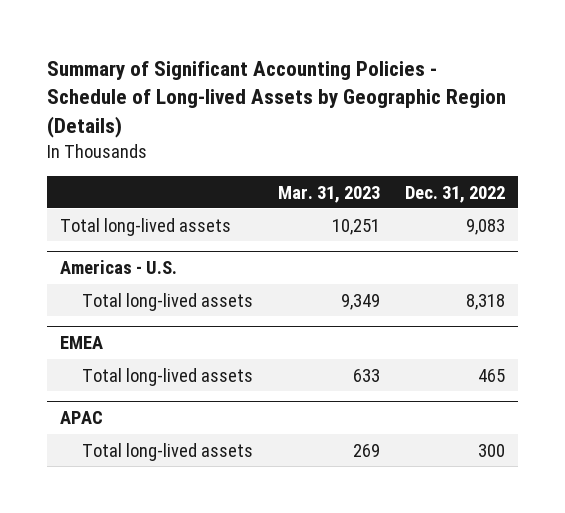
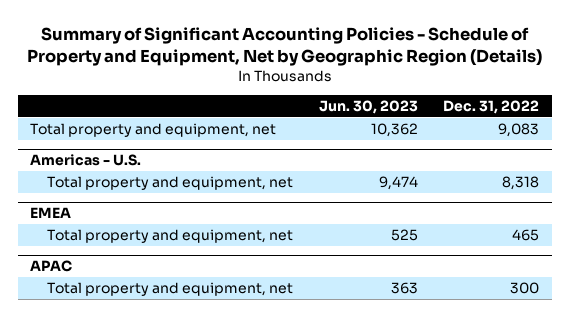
[47,60,507,138] Summary of Significant Accounting Policies - Schedule of Long-lived Assets by Geographic Region (Details) -> [26,26,542,66] Summary of Significant Accounting Policies - Schedule of Property and Equipment, Net by Geographic Region (Details)
[277,185,380,203] Mar. 31, 2023 -> none
none -> [318,100,418,115] Jun. 30, 2023
[59,217,231,236] Total long-lived assets -> [30,123,277,138] Total property and equipment, net
[81,292,253,311] Total long-lived assets -> [46,176,293,191] Total property and equipment, net
[81,367,253,386] Total long-lived assets -> [46,229,293,244] Total property and equipment, net
[81,442,253,461] Total long-lived assets -> [46,282,293,297] Total property and equipment, net

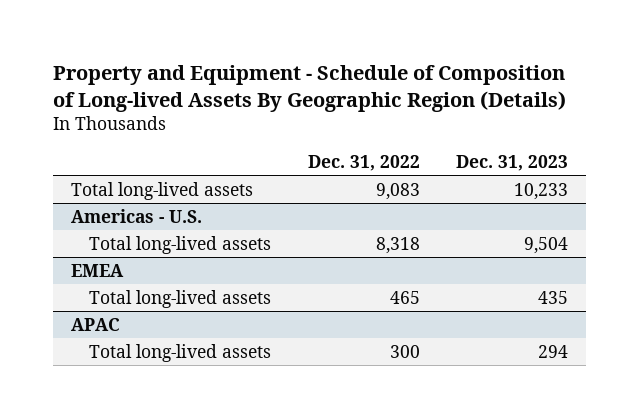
[26,26,542,66] Summary of Significant Accounting Policies - Schedule of Property and Equipment, Net by Geographic Region (Details) -> [52,64,566,112] Property and Equipment - Schedule of Composition of Long-lived Assets By Geographic Region (Details)
[318,100,418,115] Jun. 30, 2023 -> none
none -> [456,154,569,171] Dec. 31, 2023
[30,123,277,138] Total property and equipment, net -> [70,181,253,200] Total long-lived assets
[46,176,293,191] Total property and equipment, net -> [89,235,272,254] Total long-lived assets
[46,229,293,244] Total property and equipment, net -> [89,289,272,308] Total long-lived assets
[46,282,293,297] Total property and equipment, net -> [89,343,272,362] Total long-lived assets

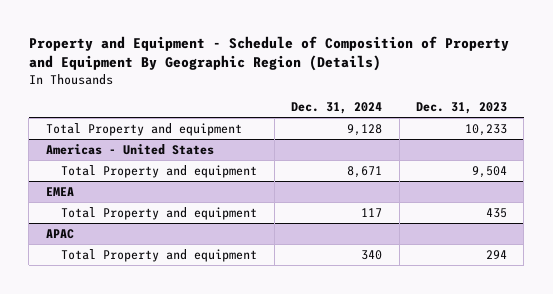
[52,64,566,112] Property and Equipment - Schedule of Composition of Long-lived Assets By Geographic Region (Details) -> [28,35,509,72] Property and Equipment - Schedule of Composition of Property and Equipment By Geographic Region (Details)
[307,154,420,171] Dec. 31, 2022 -> none
none -> [291,101,383,114] Dec. 31, 2024
[70,181,253,200] Total long-lived assets -> [45,122,242,136] Total Property and equipment
[70,208,202,223] Americas - U.S. -> [45,143,214,155] Americas - United States
[89,235,272,254] Total long-lived assets -> [61,164,258,178] Total Property and equipment
[89,289,272,308] Total long-lived assets -> [61,206,258,220] Total Property and equipment
[89,343,272,362] Total long-lived assets -> [61,248,258,262] Total Property and equipment

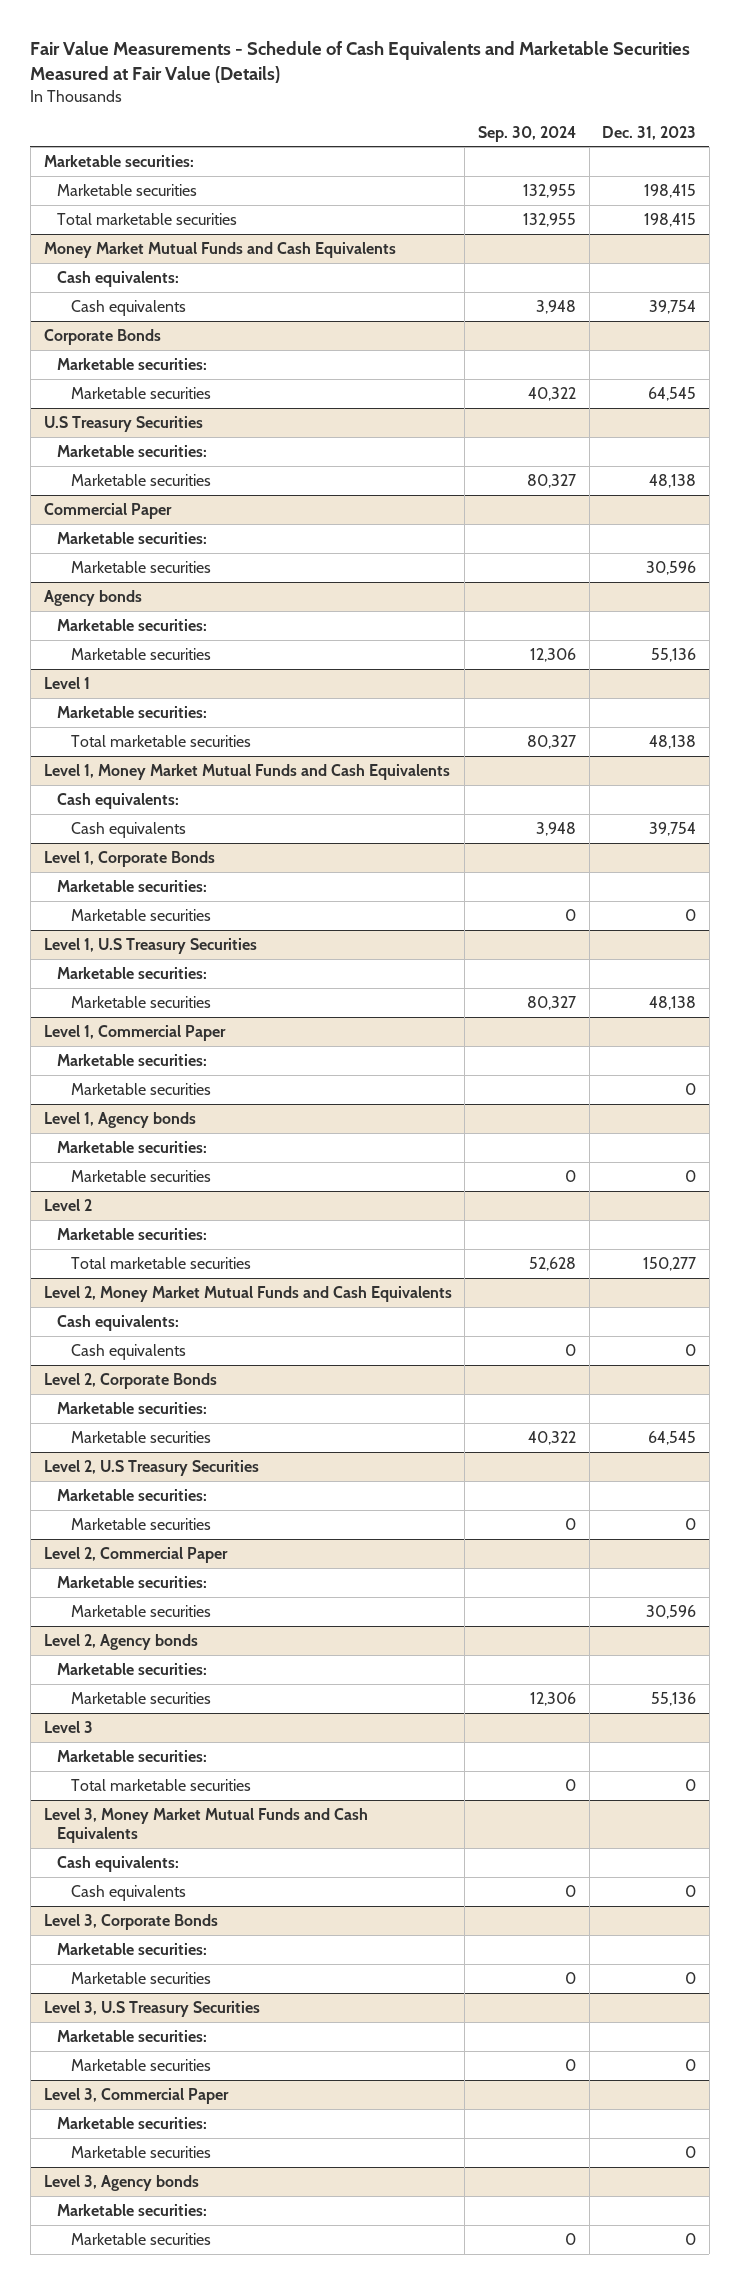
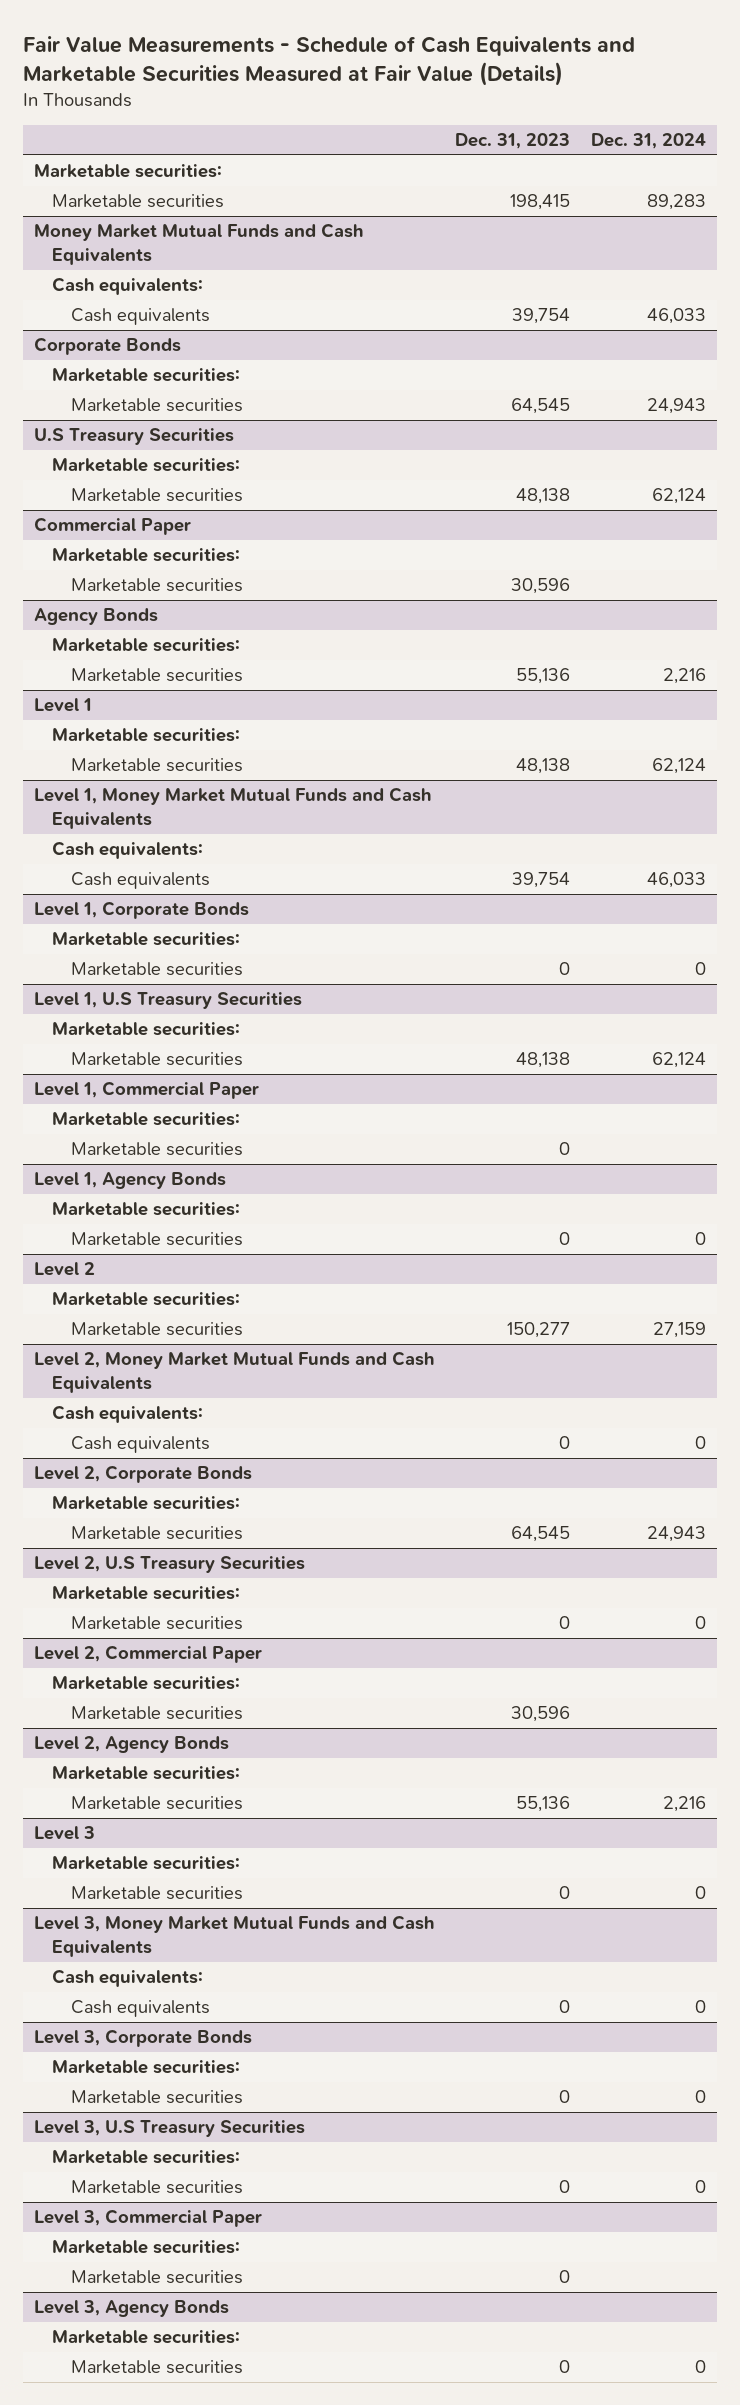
[477,125,576,142] Sep. 30, 2024 -> none
none -> [591,133,707,150] Dec. 31, 2024
[57,212,238,225] Total marketable securities -> none
[43,589,142,606] Agency bonds -> [33,608,158,626] Agency Bonds
[70,734,251,747] Total marketable securities -> [70,758,243,773] Marketable securities
[43,1111,196,1128] Level 1, Agency bonds -> [33,1172,226,1190] Level 1, Agency Bonds
[70,1256,251,1269] Total marketable securities -> [70,1322,243,1337] Marketable securities
[43,1633,198,1650] Level 2, Agency bonds -> [33,1736,229,1754] Level 2, Agency Bonds
[70,1778,251,1791] Total marketable securities -> [70,1886,243,1901] Marketable securities
[43,2174,199,2191] Level 3, Agency bonds -> [33,2300,229,2318] Level 3, Agency Bonds

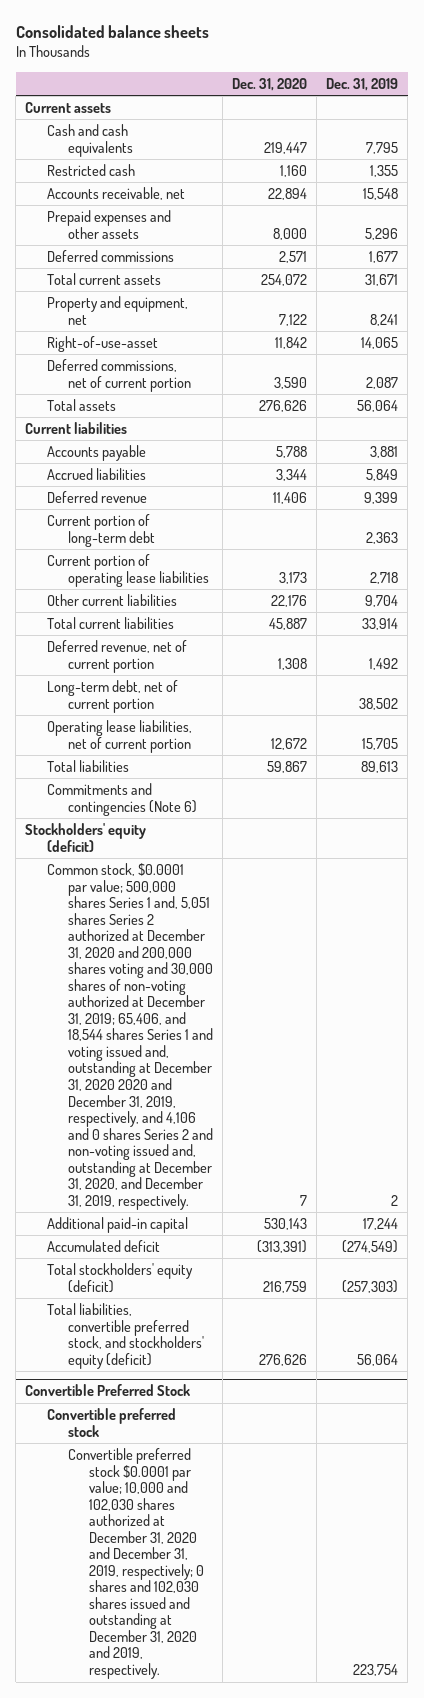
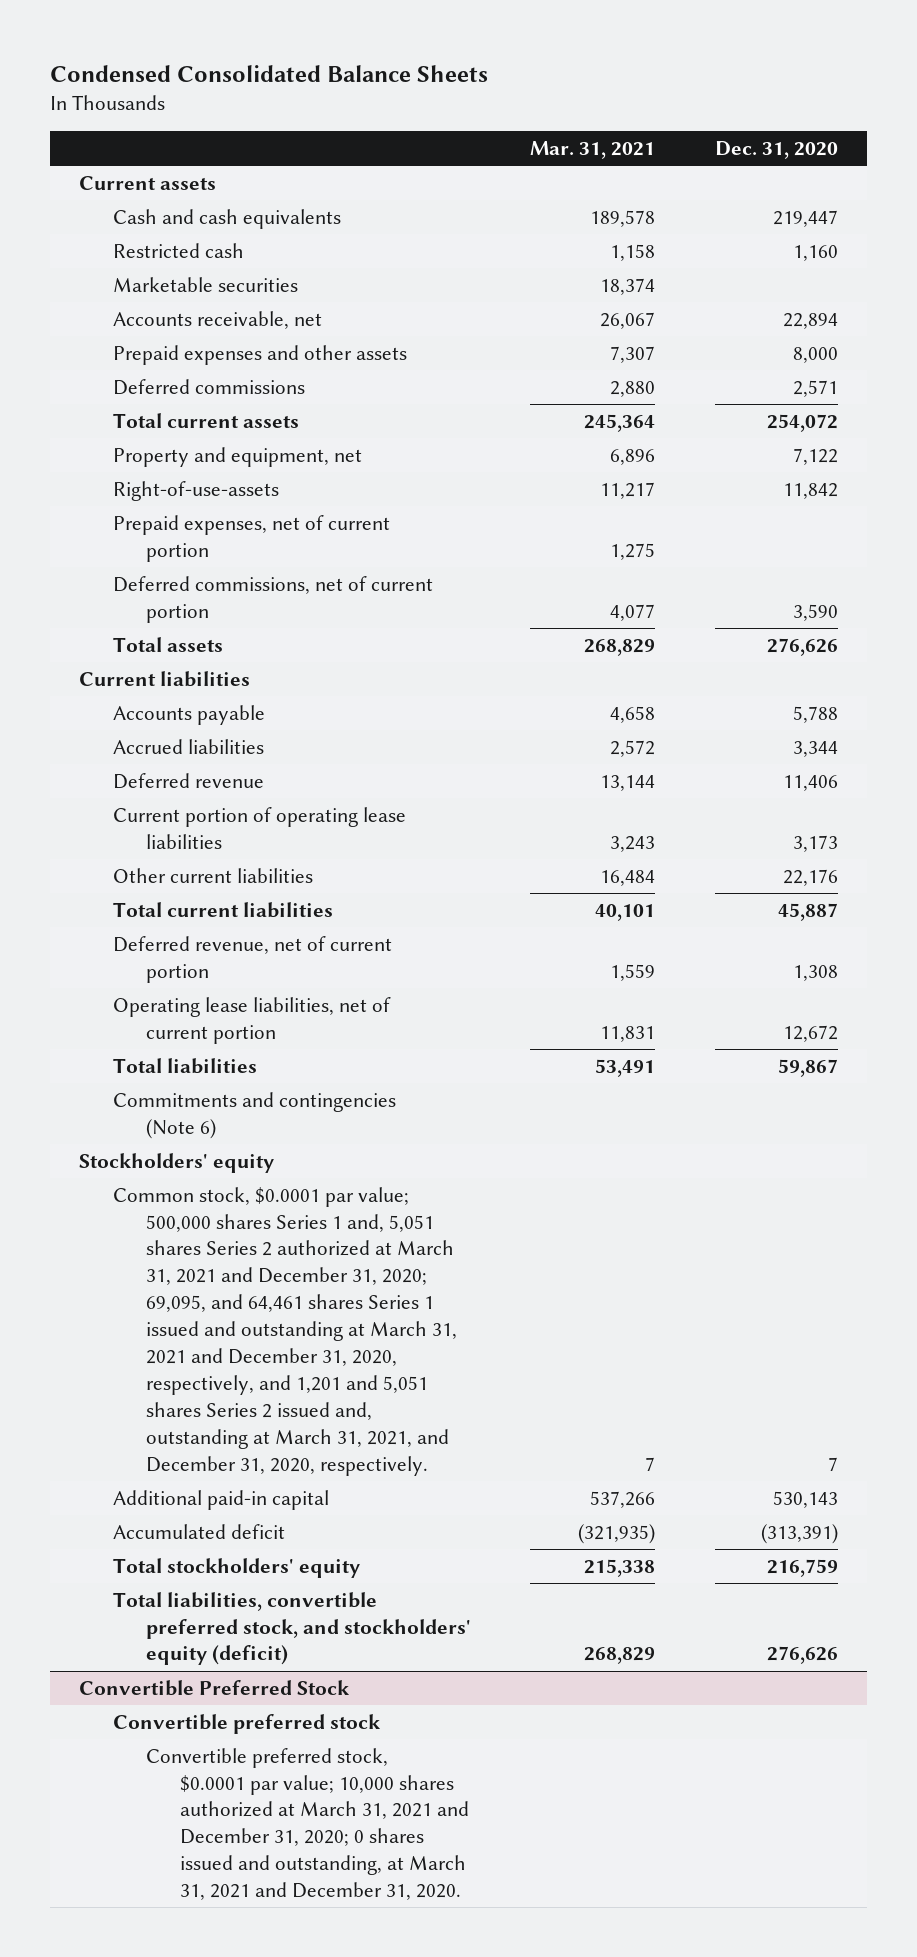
[15,25,209,39] Consolidated balance sheets -> [49,65,488,83] Condensed Consolidated Balance Sheets
[326,77,399,91] Dec. 31, 2019 -> none
none -> [530,141,656,160] Mar. 31, 2021
none -> [112,276,298,292] Marketable securities
[46,335,158,352] Right-of-use-asset -> [112,480,279,501] Right-of-use-assets
none -> [112,514,390,562] Prepaid expenses, net of current portion
[46,513,156,547] Current portion of long-term debt -> none
[46,679,178,713] Long-term debt, net of current portion -> none
[25,822,147,852] Stockholders' equity (deficit) -> [79,1152,275,1173] Stockholders' equity
[46,862,214,1210] Common stock, $0.0001 par value; 500,000 shares Series 1 and, 5,051 shares Series 2 authorized at December 31, 2020 and 200,000 shares voting and 30,000 shares of non-voting authorized at December 31, 2019; 65,406, and 18,544 shares Series 1 and voting issued and, outstanding at December 31, 2020 2020 and December 31, 2019, respectively, and 4,106 and 0 shares Series 2 and non-voting issued and, outstanding at December 31, 2020, and December 31, 2019, respectively. -> [112,1186,458,1476] Common stock, $0.0001 par value; 500,000 shares Series 1 and, 5,051 shares Series 2 authorized at March 31, 2021 and December 31, 2020; 69,095, and 64,461 shares Series 1 issued and outstanding at March 31, 2021 and December 31, 2020, respectively, and 1,201 and 5,051 shares Series 2 issued and, outstanding at March 31, 2021, and December 31, 2020, respectively.
[46,1262,193,1293] Total stockholders' equity (deficit) -> [112,1557,360,1578] Total stockholders' equity
[68,1447,205,1680] Convertible preferred stock $0.0001 par value; 10,000 and 102,030 shares authorized at December 31, 2020 and December 31, 2019, respectively; 0 shares and 102,030 shares issued and outstanding at December 31, 2020 and 2019, respectively. -> [146,1747,469,1901] Convertible preferred stock, $0.0001 par value; 10,000 shares authorized at March 31, 2021 and December 31, 2020; 0 shares issued and outstanding, at March 31, 2021 and December 31, 2020.

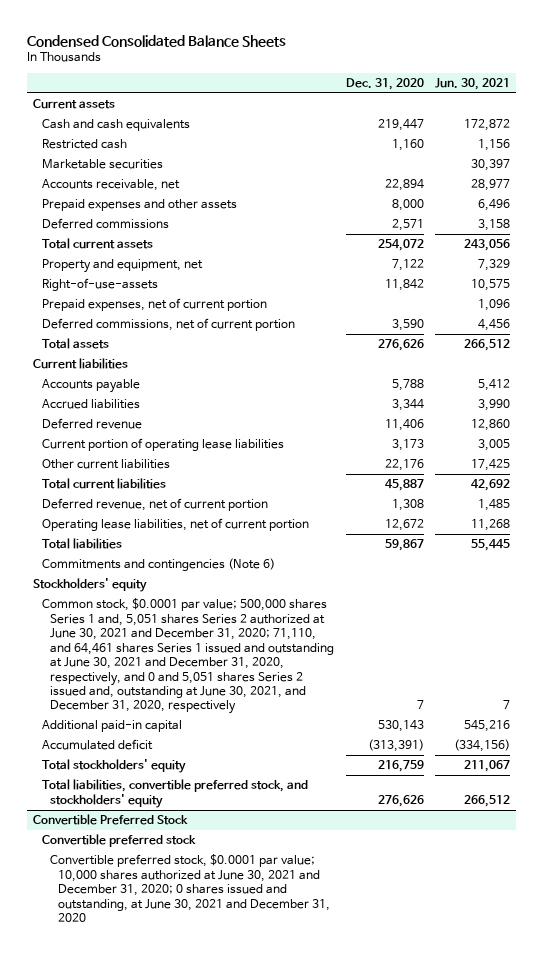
[530,141,656,160] Mar. 31, 2021 -> none
none -> [435,78,511,91] Jun. 30, 2021
[112,1186,458,1476] Common stock, $0.0001 par value; 500,000 shares Series 1 and, 5,051 shares Series 2 authorized at March 31, 2021 and December 31, 2020; 69,095, and 64,461 shares Series 1 issued and outstanding at March 31, 2021 and December 31, 2020, respectively, and 1,201 and 5,051 shares Series 2 issued and, outstanding at March 31, 2021, and December 31, 2020, respectively. -> [41,598,334,715] Common stock, $0.0001 par value; 500,000 shares Series 1 and, 5,051 shares Series 2 authorized at June 30, 2021 and December 31, 2020; 71,110, and 64,461 shares Series 1 issued and outstanding at June 30, 2021 and December 31, 2020, respectively, and 0 and 5,051 shares Series 2 issued and, outstanding at June 30, 2021, and December 31, 2020, respectively
[112,1591,472,1666] Total liabilities, convertible preferred stock, and stockholders' equity (deficit) -> [41,779,308,808] Total liabilities, convertible preferred stock, and stockholders' equity
[146,1747,469,1901] Convertible preferred stock, $0.0001 par value; 10,000 shares authorized at March 31, 2021 and December 31, 2020; 0 shares issued and outstanding, at March 31, 2021 and December 31, 2020. -> [49,854,330,923] Convertible preferred stock, $0.0001 par value; 10,000 shares authorized at June 30, 2021 and December 31, 2020; 0 shares issued and outstanding, at June 30, 2021 and December 31, 2020

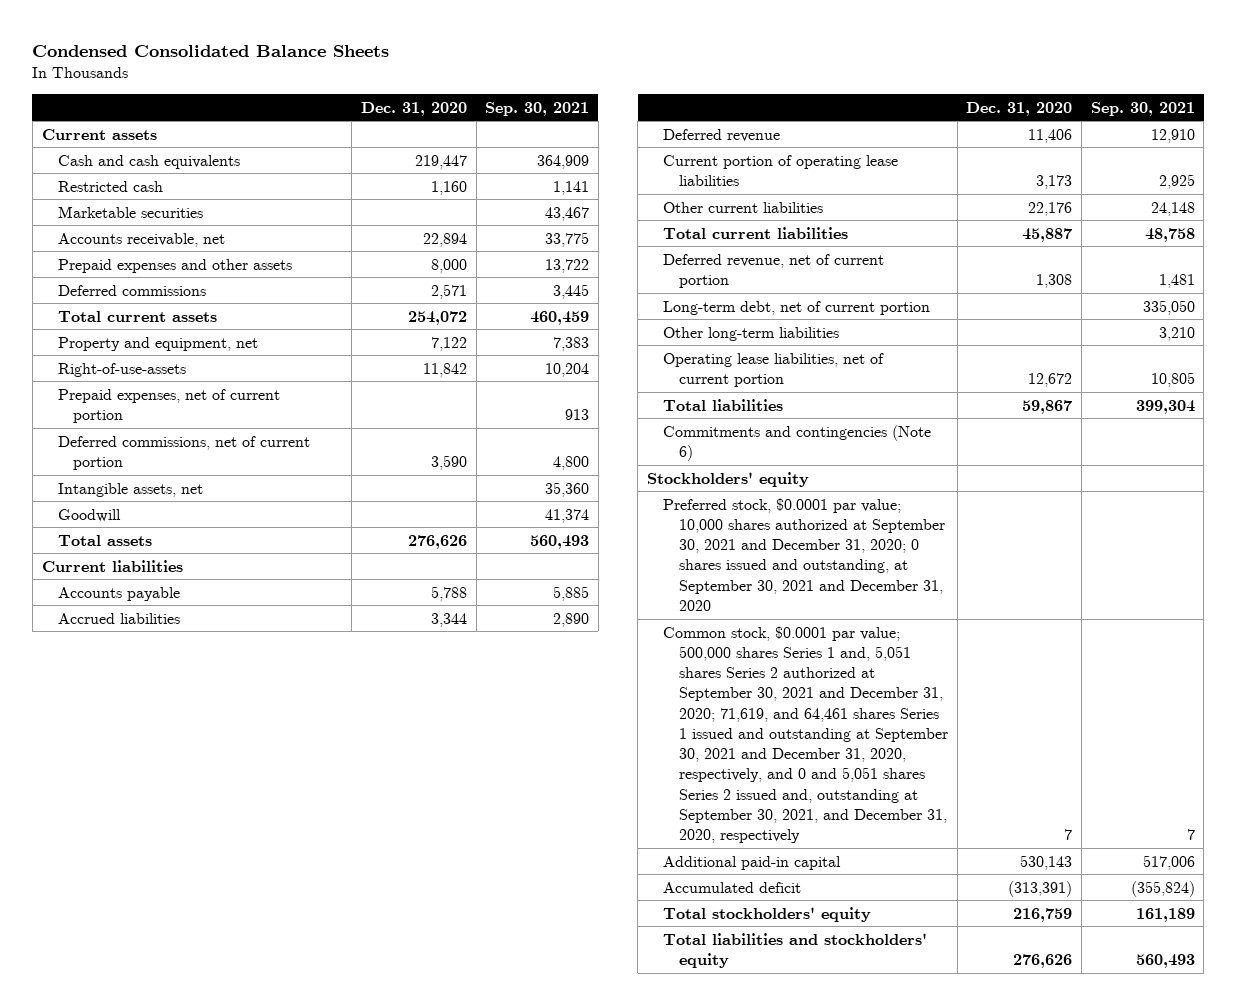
[435,78,511,91] Jun. 30, 2021 -> none
none -> [485,101,590,116] Sep. 30, 2021
none -> [57,482,203,497] Intangible assets, net
none -> [57,508,121,522] Goodwill
none -> [662,300,930,315] Long-term debt, net of current portion
none -> [662,326,839,341] Other long-term liabilities
none -> [662,497,945,611] Preferred stock, $0.0001 par value; 10,000 shares authorized at September 30, 2021 and December 31, 2020; 0 shares issued and outstanding, at September 30, 2021 and December 31, 2020
[41,598,334,715] Common stock, $0.0001 par value; 500,000 shares Series 1 and, 5,051 shares Series 2 authorized at June 30, 2021 and December 31, 2020; 71,110, and 64,461 shares Series 1 issued and outstanding at June 30, 2021 and December 31, 2020, respectively, and 0 and 5,051 shares Series 2 issued and, outstanding at June 30, 2021, and December 31, 2020, respectively -> [662,625,948,844] Common stock, $0.0001 par value; 500,000 shares Series 1 and, 5,051 shares Series 2 authorized at September 30, 2021 and December 31, 2020; 71,619, and 64,461 shares Series 1 issued and outstanding at September 30, 2021 and December 31, 2020, respectively, and 0 and 5,051 shares Series 2 issued and, outstanding at September 30, 2021, and December 31, 2020, respectively
[33,814,189,826] Convertible Preferred Stock -> none
[41,834,196,848] Convertible preferred stock -> none
[49,854,330,923] Convertible preferred stock, $0.0001 par value; 10,000 shares authorized at June 30, 2021 and December 31, 2020; 0 shares issued and outstanding, at June 30, 2021 and December 31, 2020 -> none
[41,779,308,808] Total liabilities, convertible preferred stock, and stockholders' equity -> [662,932,927,968] Total liabilities and stockholders' equity

